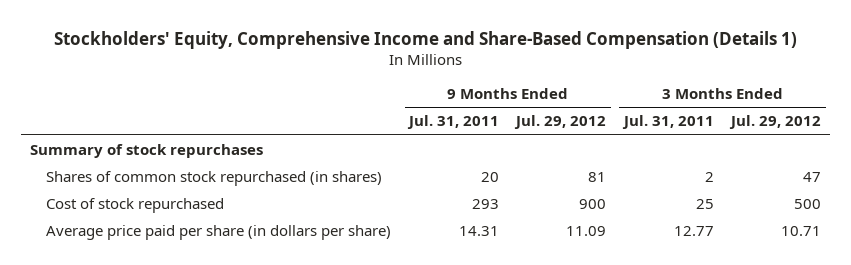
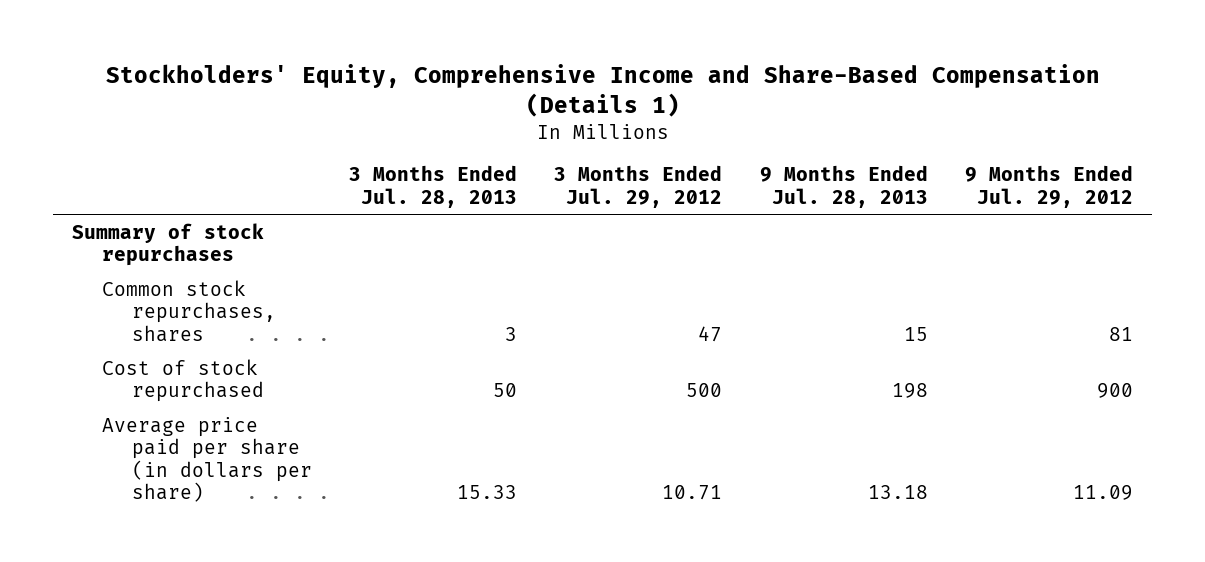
[406,115,499,130] Jul. 31, 2011 -> none
[621,115,714,130] Jul. 31, 2011 -> none
none -> [348,165,517,208] 3 Months Ended Jul. 28, 2013
none -> [759,165,928,208] 9 Months Ended Jul. 28, 2013
[46,171,383,187] Shares of common stock repurchased (in shares) -> [101,279,276,342] Common stock repurchases, shares

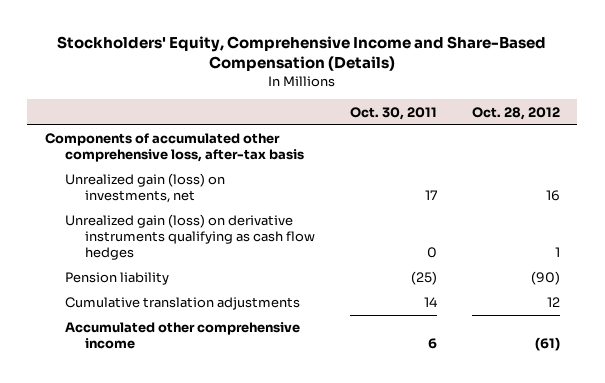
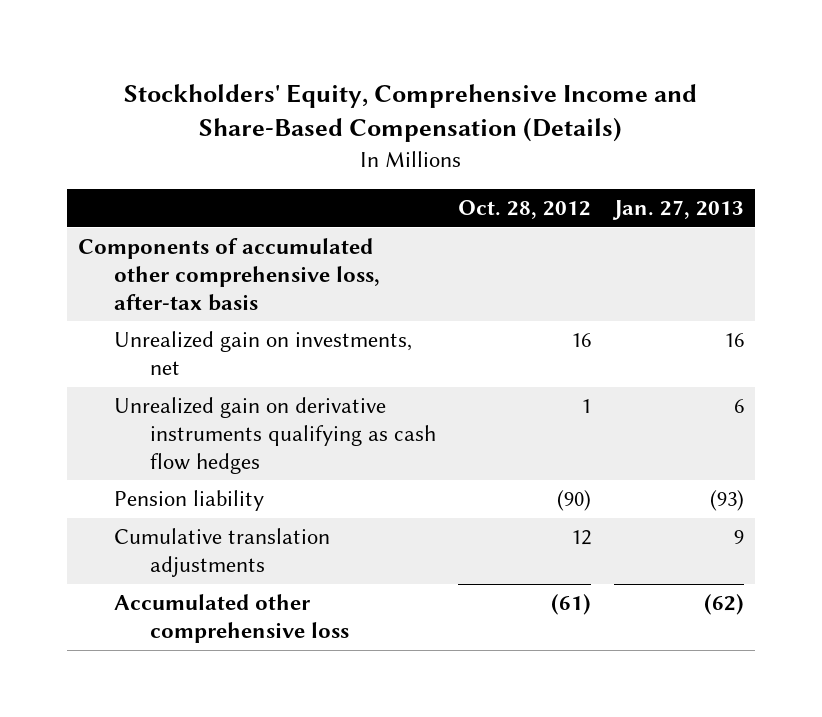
[349,106,437,120] Oct. 30, 2011 -> none
none -> [612,200,745,221] Jan. 27, 2013
[65,173,226,204] Unrealized gain (loss) on investments, net -> [113,331,412,375] Unrealized gain on investments, net
[65,214,316,261] Unrealized gain (loss) on derivative instruments qualifying as cash flow hedges -> [113,397,436,474] Unrealized gain on derivative instruments qualifying as cash flow hedges
[65,322,301,350] Accumulated other comprehensive income -> [113,594,349,643] Accumulated other comprehensive loss

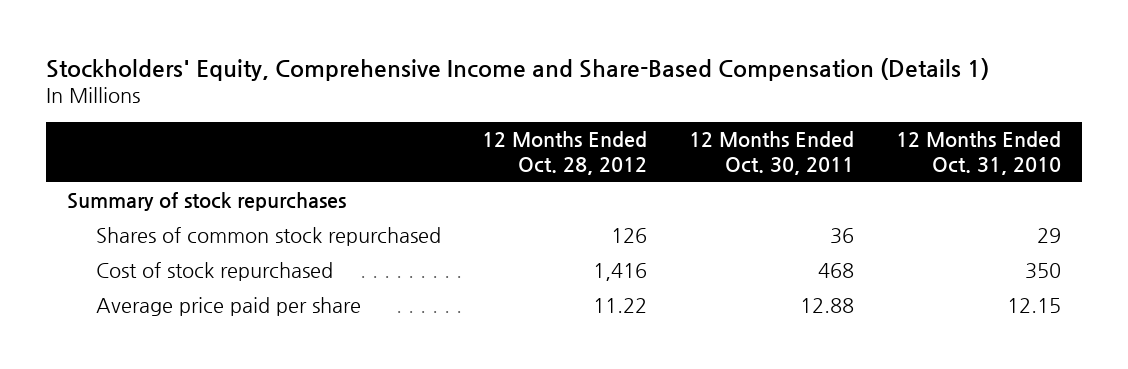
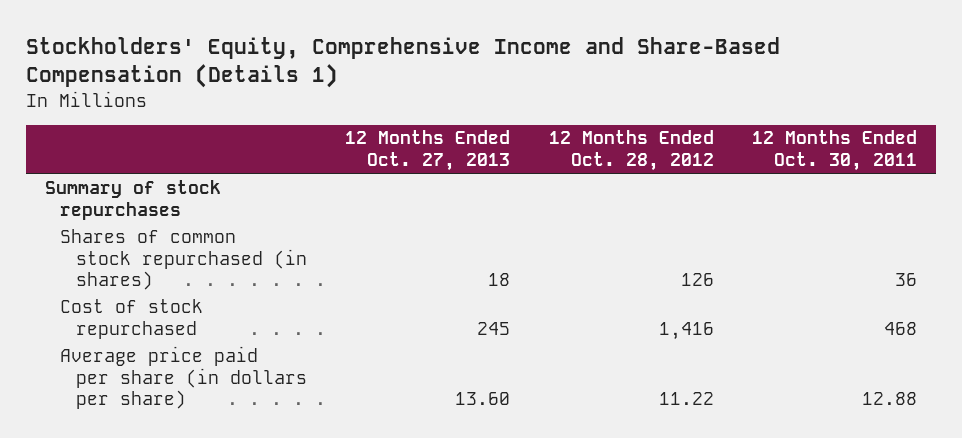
[896,130,1062,176] 12 Months Ended Oct. 31, 2010 -> none
none -> [345,130,511,172] 12 Months Ended Oct. 27, 2013
[95,227,441,247] Shares of common stock repurchased -> [60,228,307,291] Shares of common stock repurchased (in shares)
[95,297,361,317] Average price paid per share -> [60,345,307,410] Average price paid per share (in dollars per share)

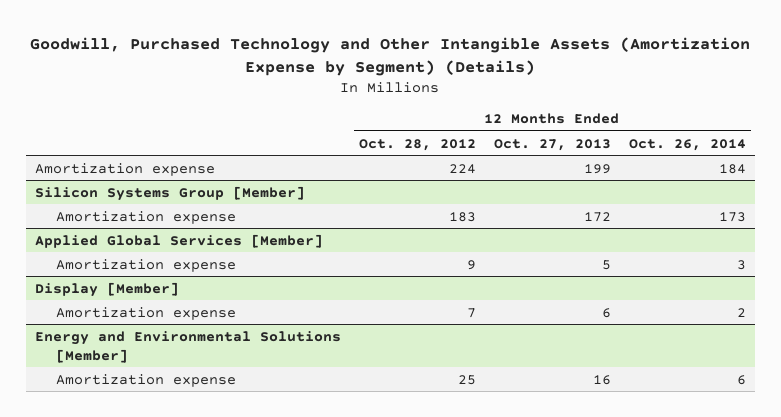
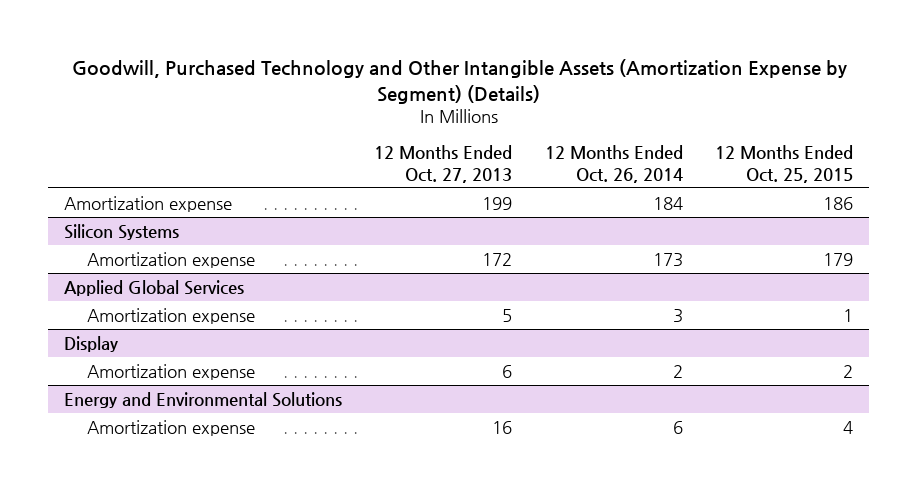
[358,138,476,151] Oct. 28, 2012 -> none
none -> [714,145,853,183] 12 Months Ended Oct. 25, 2015
[34,185,305,201] Silicon Systems Group [Member] -> [64,223,180,240] Silicon Systems
[34,233,323,248] Applied Global Services [Member] -> [64,279,245,296] Applied Global Services
[34,281,179,297] Display [Member] -> [64,335,119,352] Display
[34,330,341,363] Energy and Environmental Solutions [Member] -> [64,391,343,408] Energy and Environmental Solutions

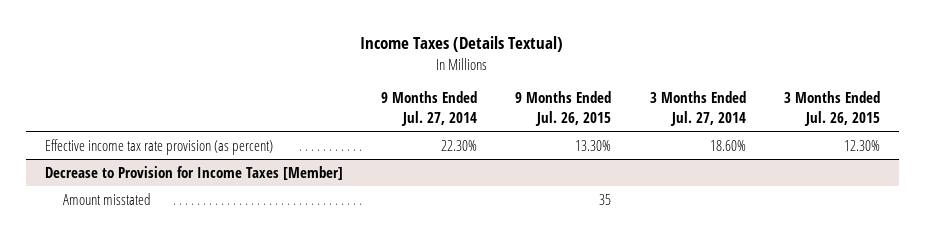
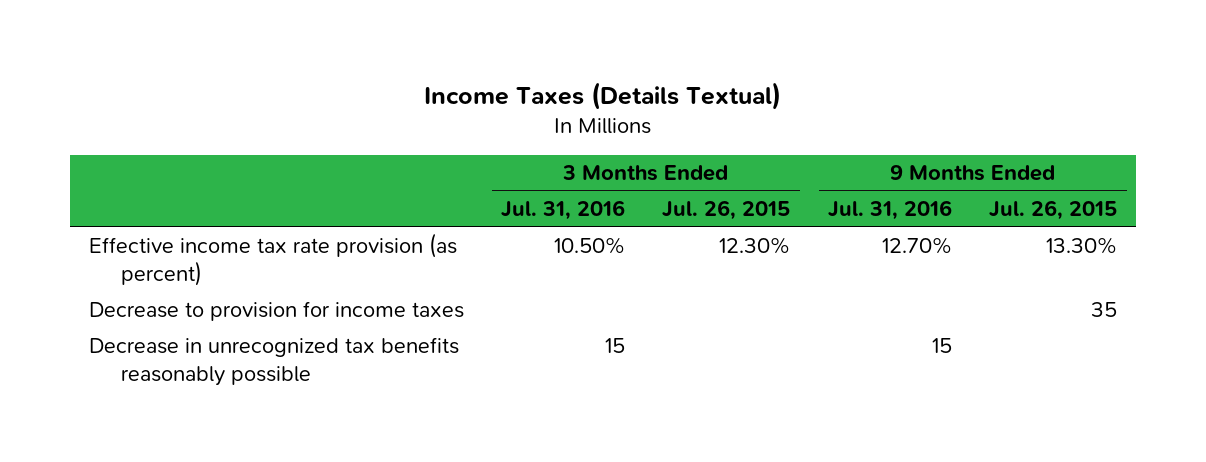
[381,91,478,126] 9 Months Ended Jul. 27, 2014 -> none
[649,91,746,126] 3 Months Ended Jul. 27, 2014 -> none
none -> [500,200,625,221] Jul. 31, 2016
none -> [827,200,952,221] Jul. 31, 2016
[45,165,344,180] Decrease to Provision for Income Taxes [Member] -> none
[62,192,151,205] Amount misstated -> [88,301,464,322] Decrease to provision for income taxes
none -> [88,337,459,387] Decrease in unrecognized tax benefits reasonably possible

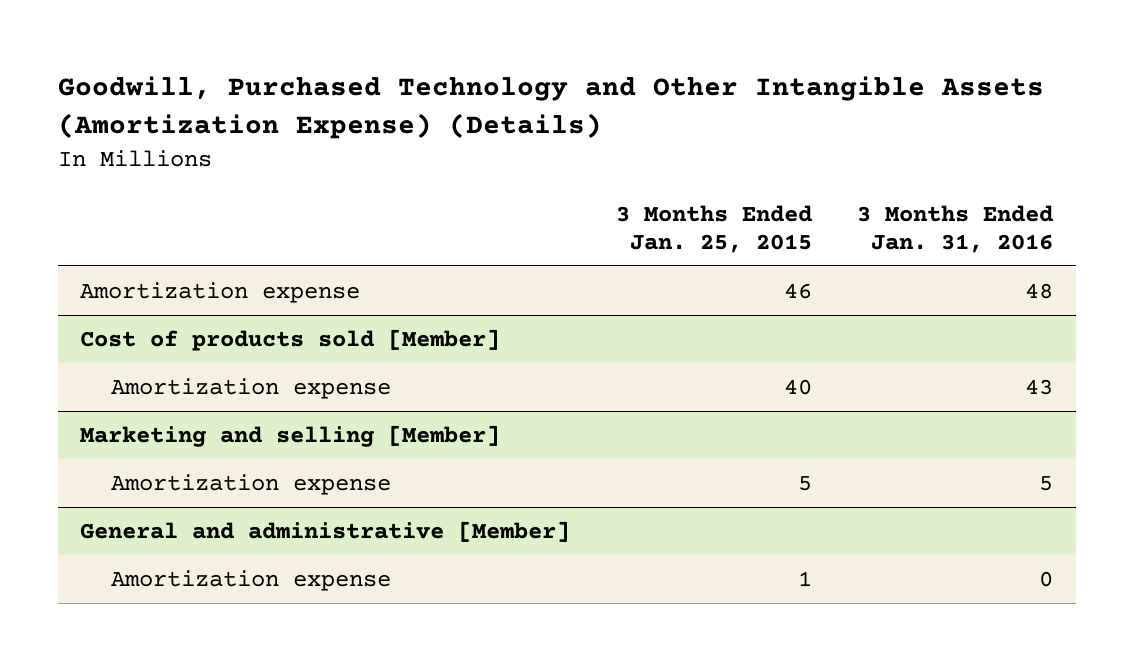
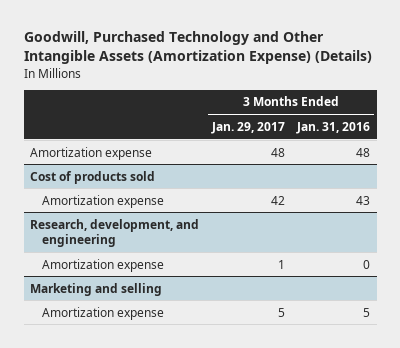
[615,204,812,254] 3 Months Ended Jan. 25, 2015 -> none
none -> [210,121,285,134] Jan. 29, 2017
[80,328,501,351] Cost of products sold [Member] -> [29,170,155,184] Cost of products sold
[80,424,501,447] Marketing and selling [Member] -> none
[111,473,392,495] Amortization expense -> none
[80,520,571,542] General and administrative [Member] -> none
none -> [29,218,199,248] Research, development, and engineering
none -> [29,282,162,296] Marketing and selling
none -> [42,306,165,320] Amortization expense

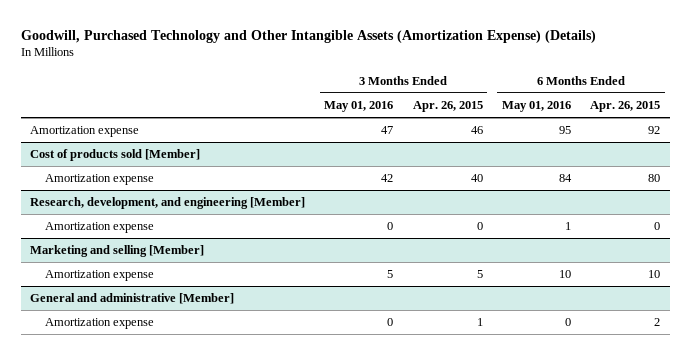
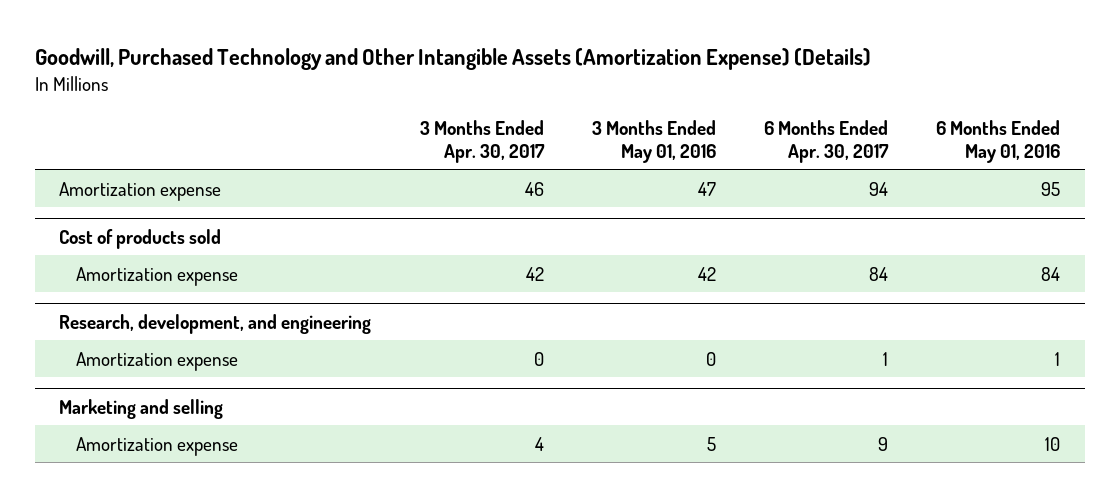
[412,101,483,113] Apr. 26, 2015 -> none
[589,101,660,113] Apr. 26, 2015 -> none
none -> [419,120,545,163] 3 Months Ended Apr. 30, 2017
none -> [764,120,890,163] 6 Months Ended Apr. 30, 2017
[30,149,201,162] Cost of products sold [Member] -> [59,228,222,249] Cost of products sold
[30,197,306,210] Research, development, and engineering [Member] -> [59,313,372,334] Research, development, and engineering
[30,245,205,258] Marketing and selling [Member] -> [59,398,224,419] Marketing and selling
[30,293,235,305] General and administrative [Member] -> none
[44,318,154,330] Amortization expense -> none

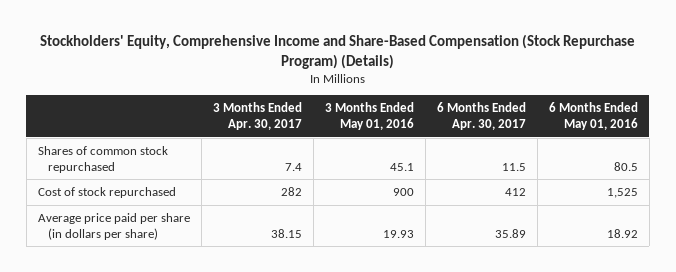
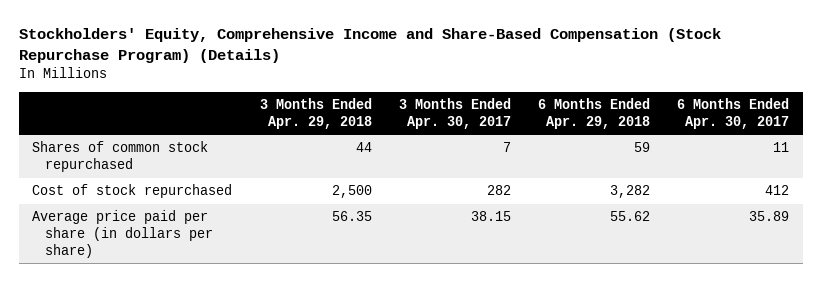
[324,102,414,131] 3 Months Ended May 01, 2016 -> none
[548,102,638,131] 6 Months Ended May 01, 2016 -> none
none -> [259,98,372,129] 3 Months Ended Apr. 29, 2018
none -> [537,98,650,129] 6 Months Ended Apr. 29, 2018
[284,162,302,171] 7.4 -> [502,142,511,153] 7
[501,162,526,171] 11.5 -> [773,142,790,153] 11

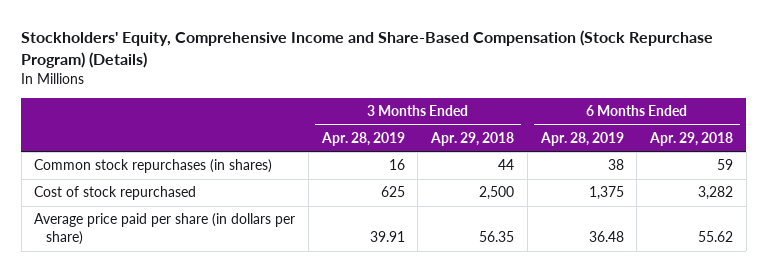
[398,98,511,129] 3 Months Ended Apr. 30, 2017 -> none
[677,98,790,129] 6 Months Ended Apr. 30, 2017 -> none
none -> [320,131,405,146] Apr. 28, 2019
none -> [539,131,624,146] Apr. 28, 2019
[32,141,209,173] Shares of common stock repurchased -> [34,159,273,174] Common stock repurchases (in shares)

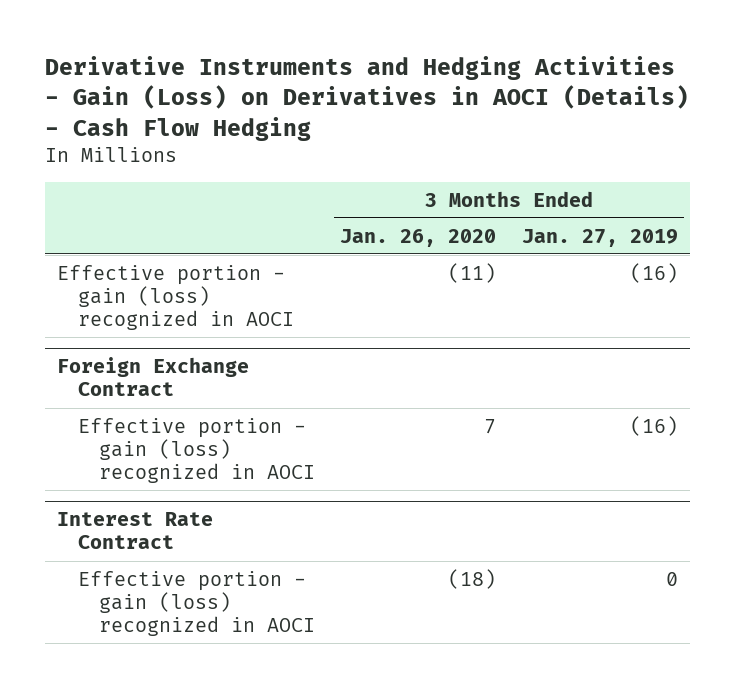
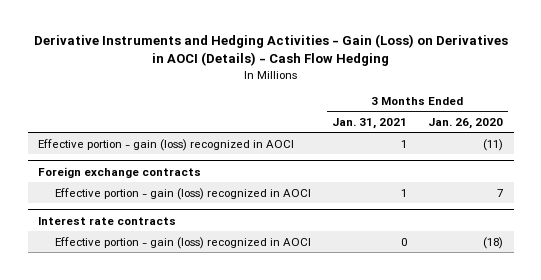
[521,228,678,247] Jan. 27, 2019 -> none
none -> [331,117,407,129] Jan. 31, 2021
[57,357,250,397] Foreign Exchange Contract -> [38,166,202,178] Foreign exchange contracts
[57,512,214,550] Interest Rate Contract -> [38,216,177,225] Interest rate contracts

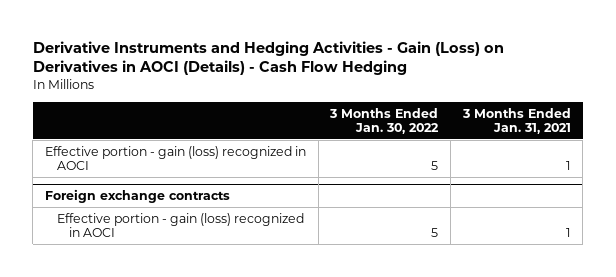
[427,117,503,129] Jan. 26, 2020 -> none
none -> [329,107,440,135] 3 Months Ended Jan. 30, 2022
[38,216,177,225] Interest rate contracts -> none
[54,236,311,249] Effective portion - gain (loss) recognized in AOCI -> none

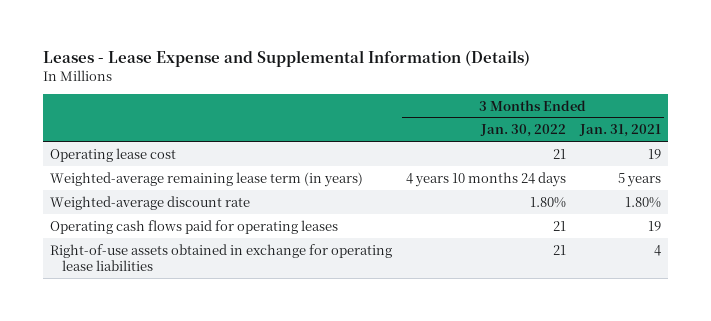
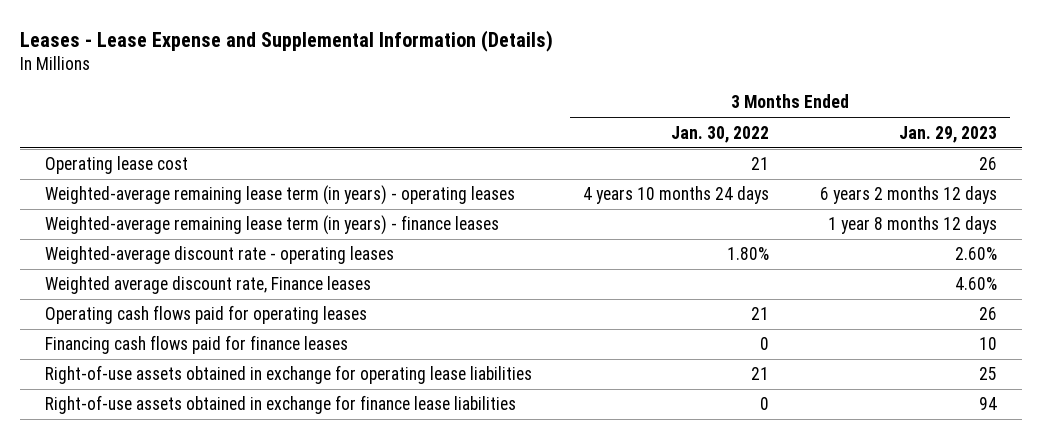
[578,124,661,138] Jan. 31, 2021 -> none
none -> [898,125,997,143] Jan. 29, 2023
[49,171,363,187] Weighted-average remaining lease term (in years) -> [45,185,516,206] Weighted-average remaining lease term (in years) - operating leases
none -> [45,215,500,236] Weighted-average remaining lease term (in years) - finance leases
[49,195,250,210] Weighted-average discount rate -> [45,246,395,265] Weighted-average discount rate - operating leases
none -> [45,276,372,295] Weighted average discount rate, Finance leases
none -> [45,335,349,355] Financing cash flows paid for finance leases
none -> [45,395,517,415] Right-of-use assets obtained in exchange for finance lease liabilities

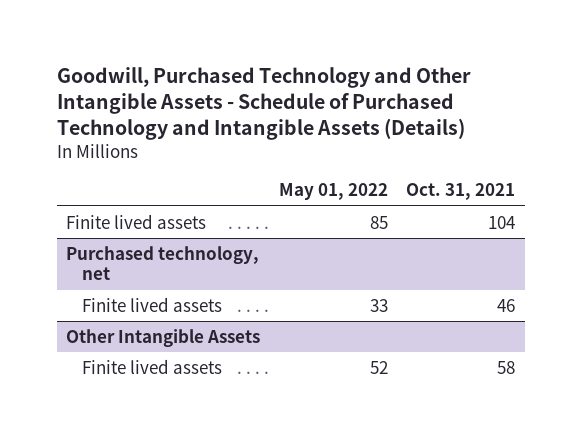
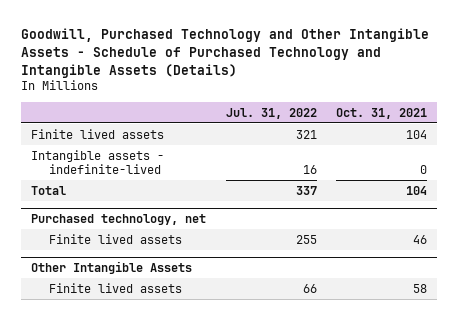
[278,183,388,201] May 01, 2022 -> none
none -> [225,107,317,119] Jul. 31, 2022
none -> [31,149,165,174] Intangible assets - indefinite-lived
none -> [31,185,67,195] Total

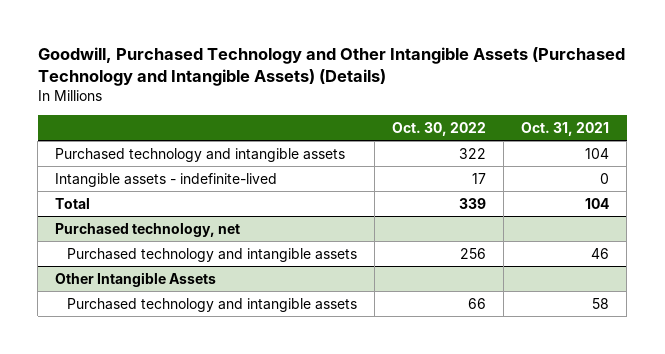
[21,28,430,78] Goodwill, Purchased Technology and Other Intangible Assets - Schedule of Purchased Technology and Intangible Assets (Details) -> [37,46,625,86] Goodwill, Purchased Technology and Other Intangible Assets (Purchased Technology and Intangible Assets) (Details)
[225,107,317,119] Jul. 31, 2022 -> none
none -> [392,121,487,136] Oct. 30, 2022
[31,128,165,139] Finite lived assets -> [55,147,346,162] Purchased technology and intangible assets
[49,233,183,244] Finite lived assets -> [67,247,358,262] Purchased technology and intangible assets
[49,282,183,293] Finite lived assets -> [67,297,358,312] Purchased technology and intangible assets

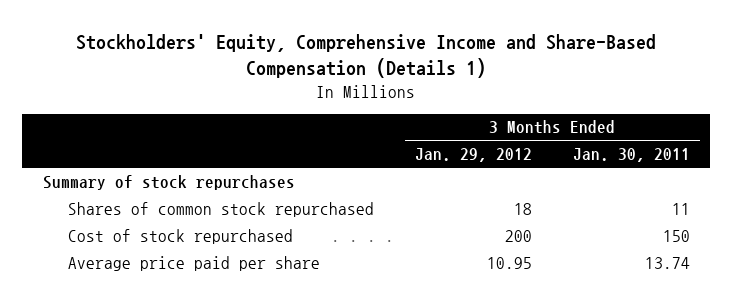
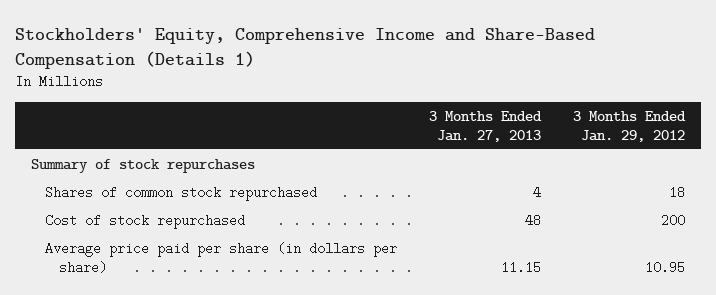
[572,148,690,163] Jan. 30, 2011 -> none
none -> [428,111,542,142] 3 Months Ended Jan. 27, 2013
[67,255,320,271] Average price paid per share -> [44,241,397,274] Average price paid per share (in dollars per share)

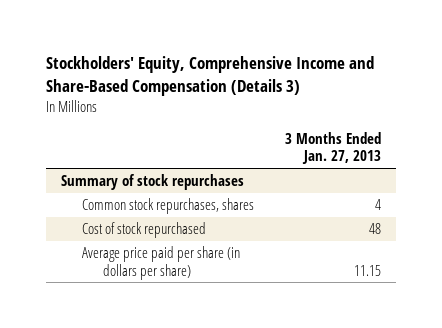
[14,27,595,69] Stockholders' Equity, Comprehensive Income and Share-Based Compensation (Details 1) -> [45,55,374,96] Stockholders' Equity, Comprehensive Income and Share-Based Compensation (Details 3)
[572,111,686,142] 3 Months Ended Jan. 29, 2012 -> none
[44,185,317,201] Shares of common stock repurchased -> [82,198,255,215] Common stock repurchases, shares

